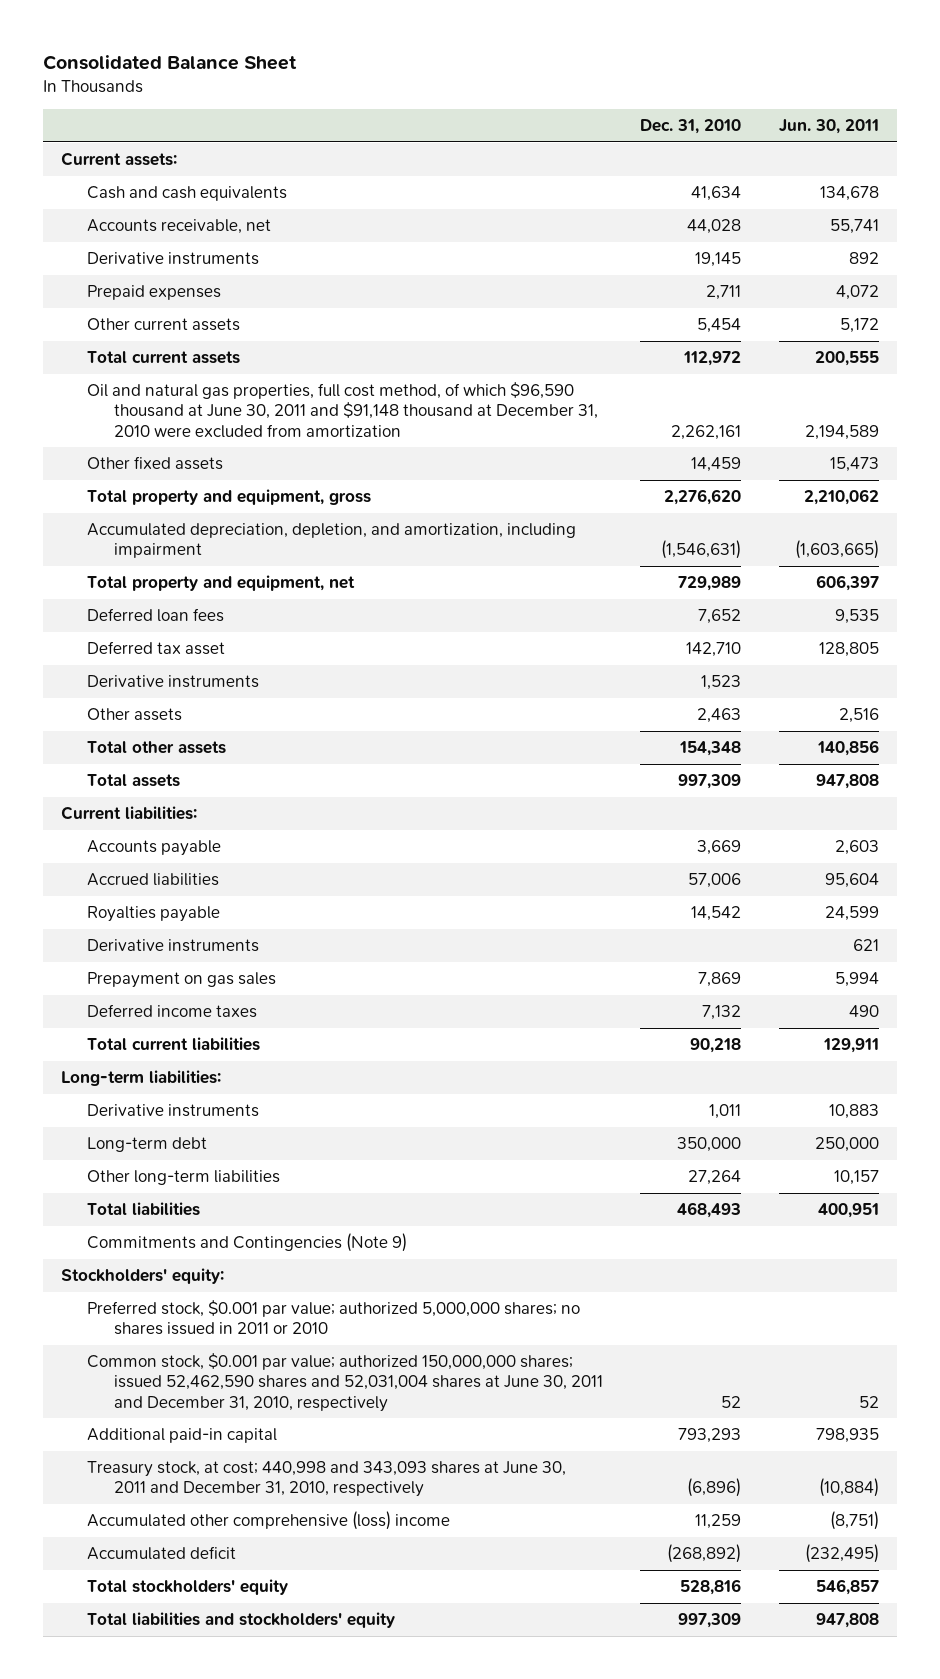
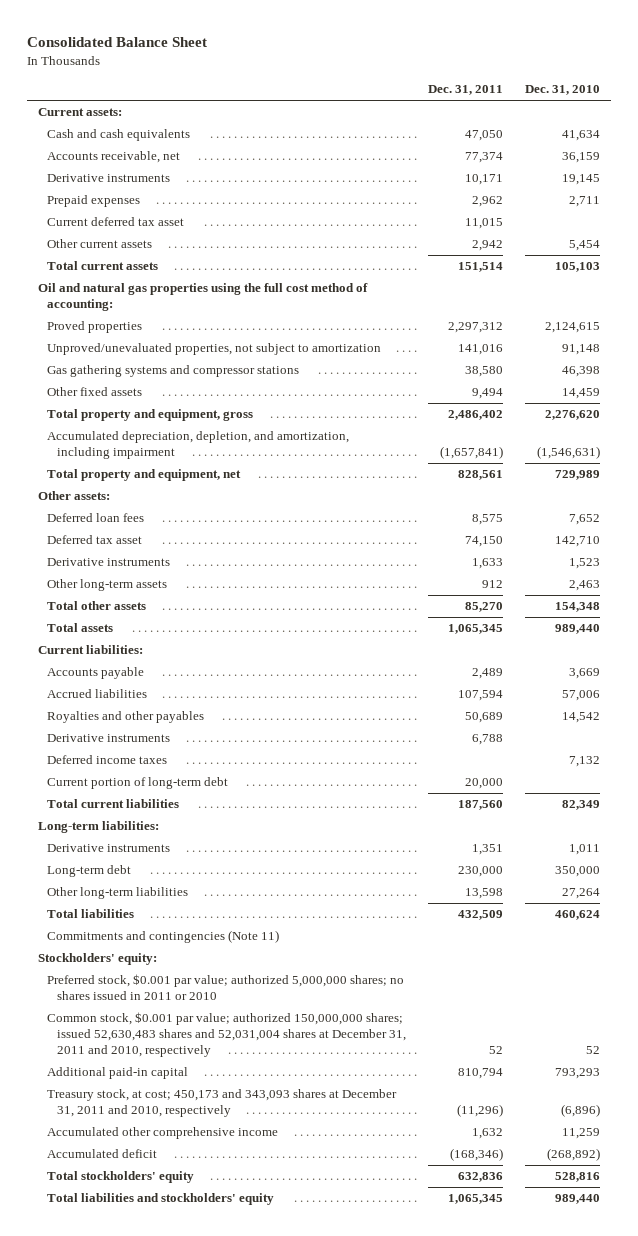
[778,119,879,135] Jun. 30, 2011 -> none
none -> [427,85,503,96] Dec. 31, 2011
[687,219,742,235] 44,028 -> [561,152,600,164] 36,159
none -> [47,217,185,227] Current deferred tax asset
[87,382,598,438] Oil and natural gas properties, full cost method, of which $96,590 thousand at June 30, 2011 and $91,148 thousand at December 31, 2010 were excluded from amortization -> none
[683,351,742,367] 112,972 -> [554,262,600,273] 105,103
none -> [37,283,368,312] Oil and natural gas properties using the full cost method of accounting:
none -> [47,321,143,334] Proved properties
none -> [47,343,382,356] Unproved/unevaluated properties, not subject to amortization
none -> [47,365,300,378] Gas gathering systems and compressor stations
none -> [37,491,110,501] Other assets:
[87,708,183,722] Other assets -> [47,579,168,592] Other long-term assets
[678,774,742,790] 997,309 -> [554,624,600,635] 989,440
[87,906,221,923] Royalties payable -> [47,711,205,724] Royalties and other payables
[87,972,277,989] Prepayment on gas sales -> none
none -> [47,777,229,790] Current portion of long-term debt
[690,1038,742,1054] 90,218 -> [561,800,600,811] 82,349
[677,1202,742,1219] 468,493 -> [554,910,600,921] 460,624
[87,1233,408,1253] Commitments and Contingencies (Note 9) -> [47,930,280,944] Commitments and contingencies (Note 11)
[87,1353,603,1412] Common stock, $0.001 par value; authorized 150,000,000 shares; issued 52,462,590 shares and 52,031,004 shares at June 30, 2011 and December 31, 2010, respectively -> [47,1012,406,1058] Common stock, $0.001 par value; authorized 150,000,000 shares; issued 52,630,483 shares and 52,031,004 shares at December 31, 2011 and 2010, respectively
[87,1461,567,1498] Treasury stock, at cost; 440,998 and 343,093 shares at June 30, 2011 and December 31, 2010, respectively -> [47,1089,398,1118] Treasury stock, at cost; 450,173 and 343,093 shares at December 31, 2011 and 2010, respectively
[87,1511,451,1531] Accumulated other comprehensive (loss) income -> [47,1127,279,1140] Accumulated other comprehensive income
[678,1613,742,1629] 997,309 -> [554,1194,600,1205] 989,440

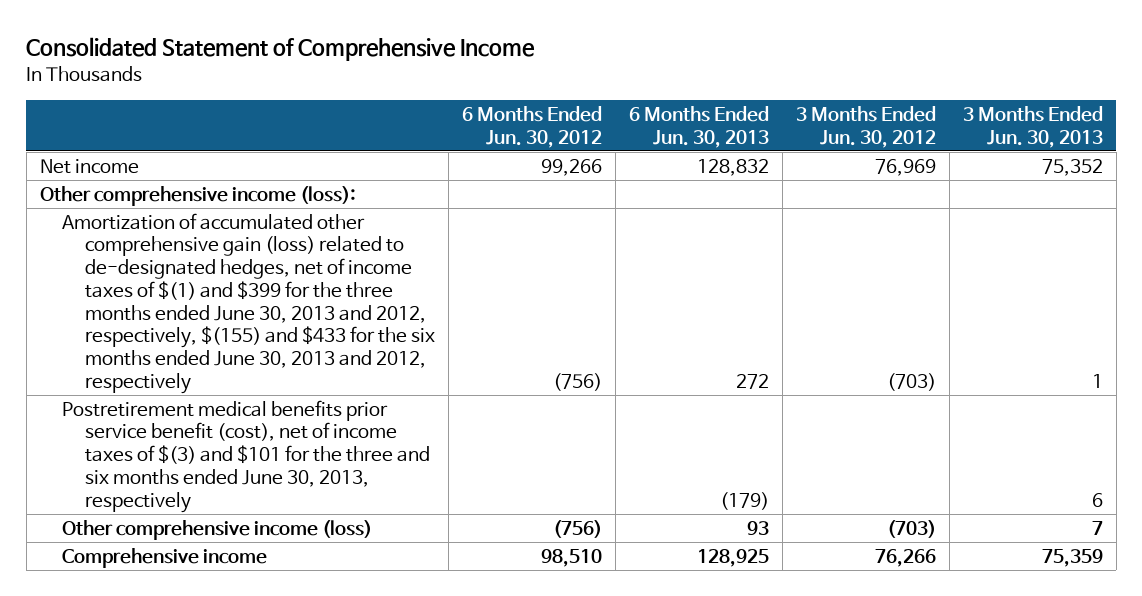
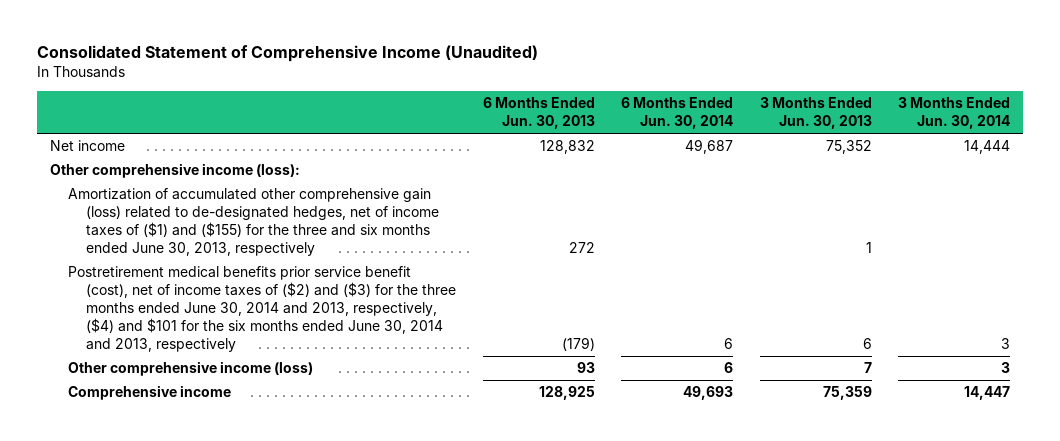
[26,37,536,62] Consolidated Statement of Comprehensive Income -> [36,45,538,63] Consolidated Statement of Comprehensive Income (Unaudited)
[461,105,602,148] 6 Months Ended Jun. 30, 2012 -> none
[795,105,936,148] 3 Months Ended Jun. 30, 2012 -> none
none -> [621,97,734,130] 6 Months Ended Jun. 30, 2014
none -> [897,97,1010,130] 3 Months Ended Jun. 30, 2014
[62,212,435,394] Amortization of accumulated other comprehensive gain (loss) related to de-designated hedges, net of income taxes of $(1) and $399 for the three months ended June 30, 2013 and 2012, respectively, $(155) and $433 for the six months ended June 30, 2013 and 2012, respectively -> [68,188,440,257] Amortization of accumulated other comprehensive gain (loss) related to de-designated hedges, net of income taxes of ($1) and ($155) for the three and six months ended June 30, 2013, respectively
[62,399,430,513] Postretirement medical benefits prior service benefit (cost), net of income taxes of $(3) and $101 for the three and six months ended June 30, 2013, respectively -> [68,266,457,353] Postretirement medical benefits prior service benefit (cost), net of income taxes of ($2) and ($3) for the three months ended June 30, 2014 and 2013, respectively, ($4) and $101 for the six months ended June 30, 2014 and 2013, respectively

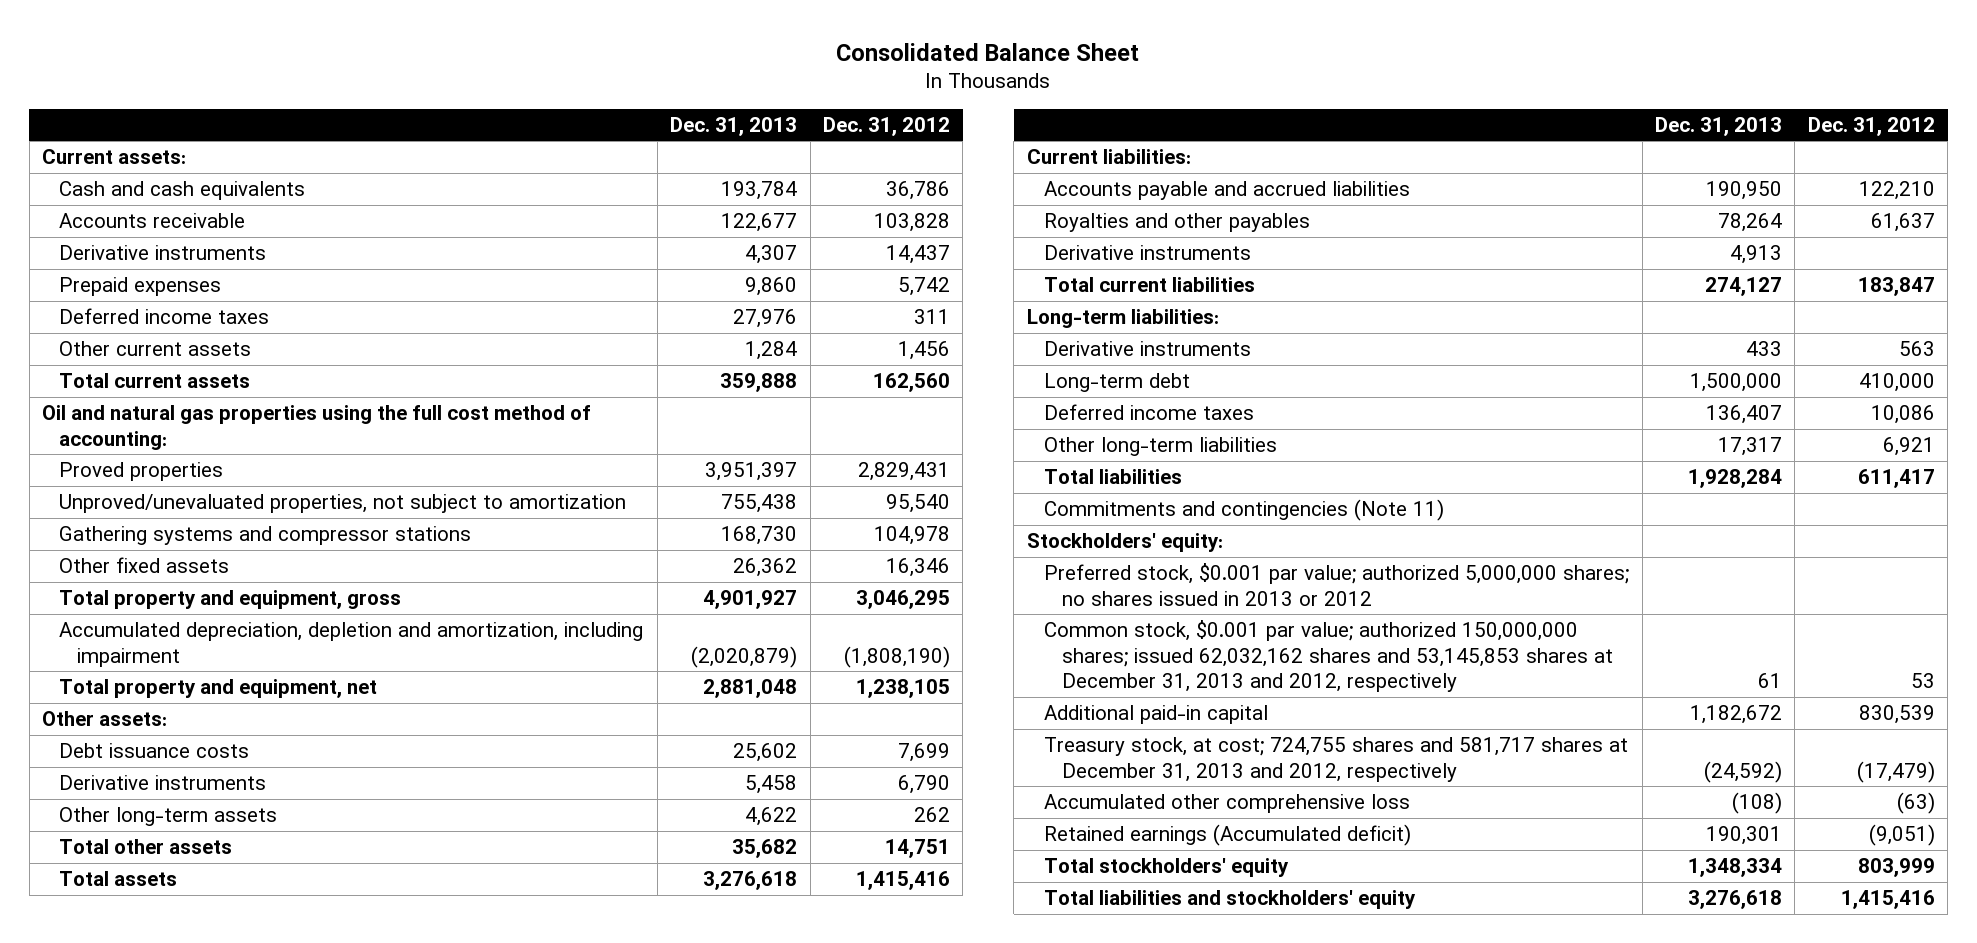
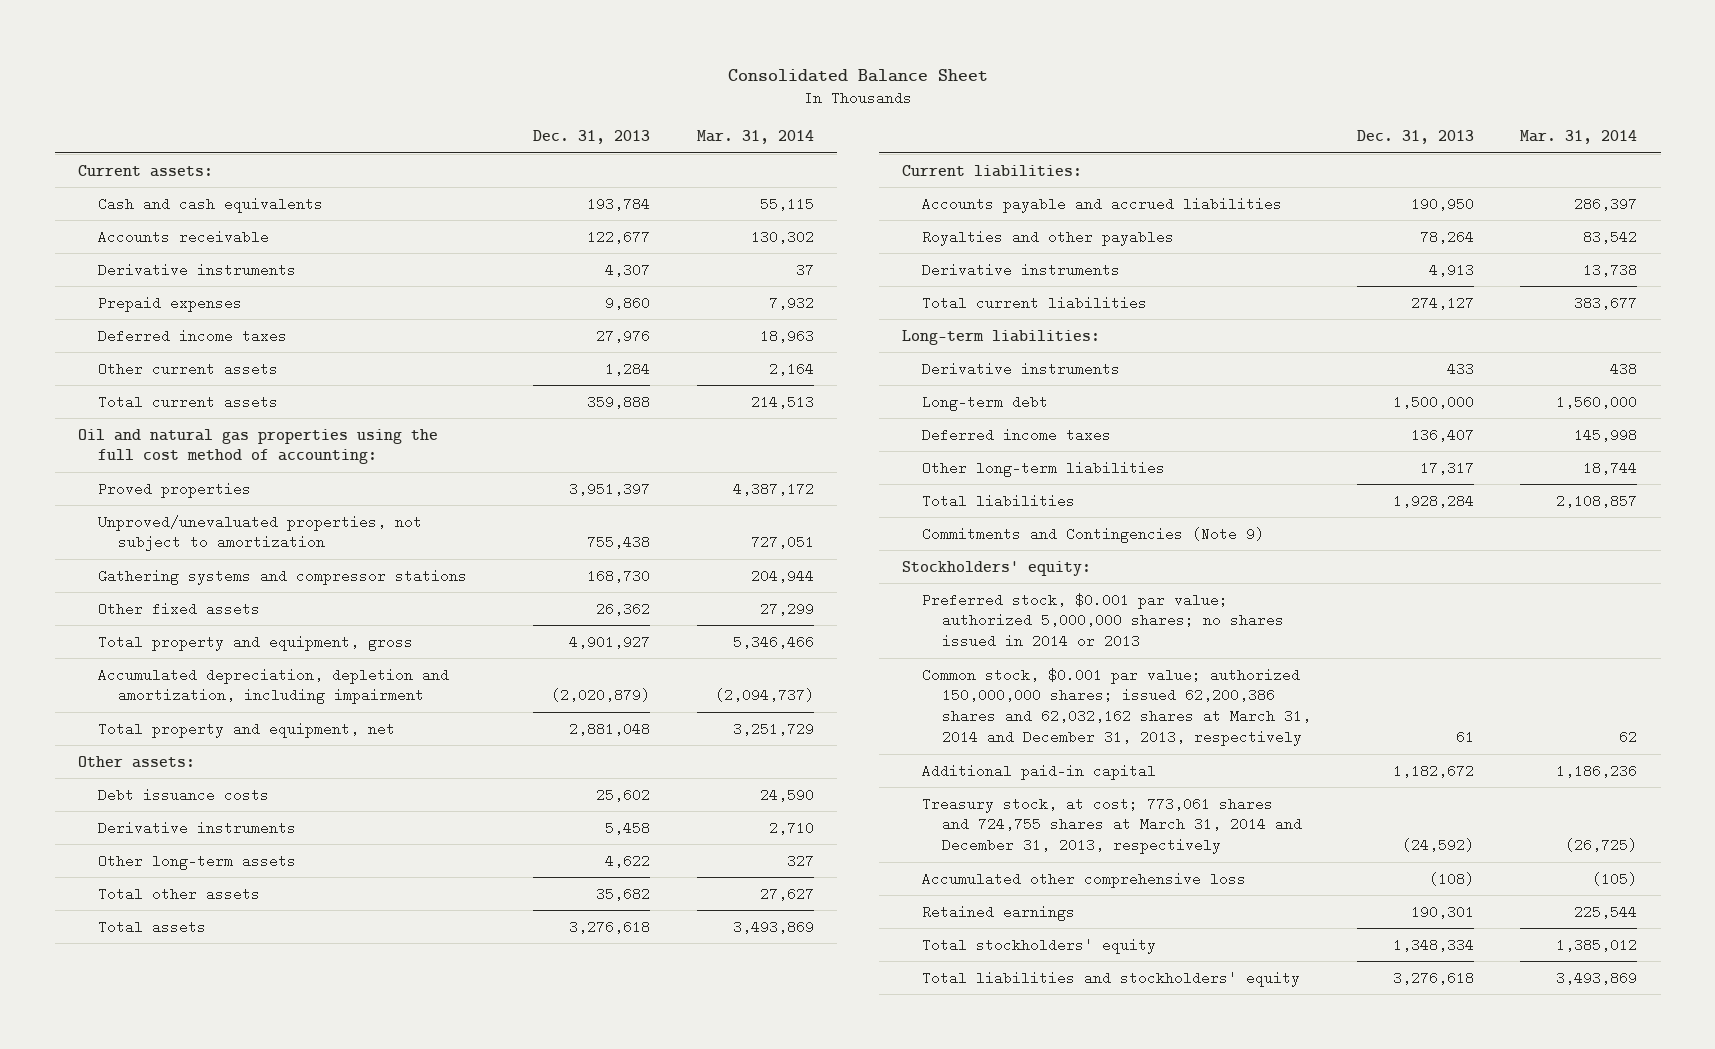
[823,116,951,136] Dec. 31, 2012 -> none
none -> [696,130,814,145] Mar. 31, 2014
[1044,498,1445,521] Commitments and contingencies (Note 11) -> [921,526,1264,543] Commitments and Contingencies (Note 9)
[1044,562,1630,606] Preferred stock, $0.001 par value; authorized 5,000,000 shares; no shares issued in 2013 or 2012 -> [921,592,1284,649] Preferred stock, $0.001 par value; authorized 5,000,000 shares; no shares issued in 2014 or 2013
[1044,619,1613,693] Common stock, $0.001 par value; authorized 150,000,000 shares; issued 62,032,162 shares and 53,145,853 shares at December 31, 2013 and 2012, respectively -> [921,667,1311,747] Common stock, $0.001 par value; authorized 150,000,000 shares; issued 62,200,386 shares and 62,032,162 shares at March 31, 2014 and December 31, 2013, respectively
[1044,736,1629,782] Treasury stock, at cost; 724,755 shares and 581,717 shares at December 31, 2013 and 2012, respectively -> [921,796,1302,855] Treasury stock, at cost; 773,061 shares and 724,755 shares at March 31, 2014 and December 31, 2013, respectively
[1044,823,1412,846] Retained earnings (Accumulated deficit) -> [921,904,1075,921] Retained earnings

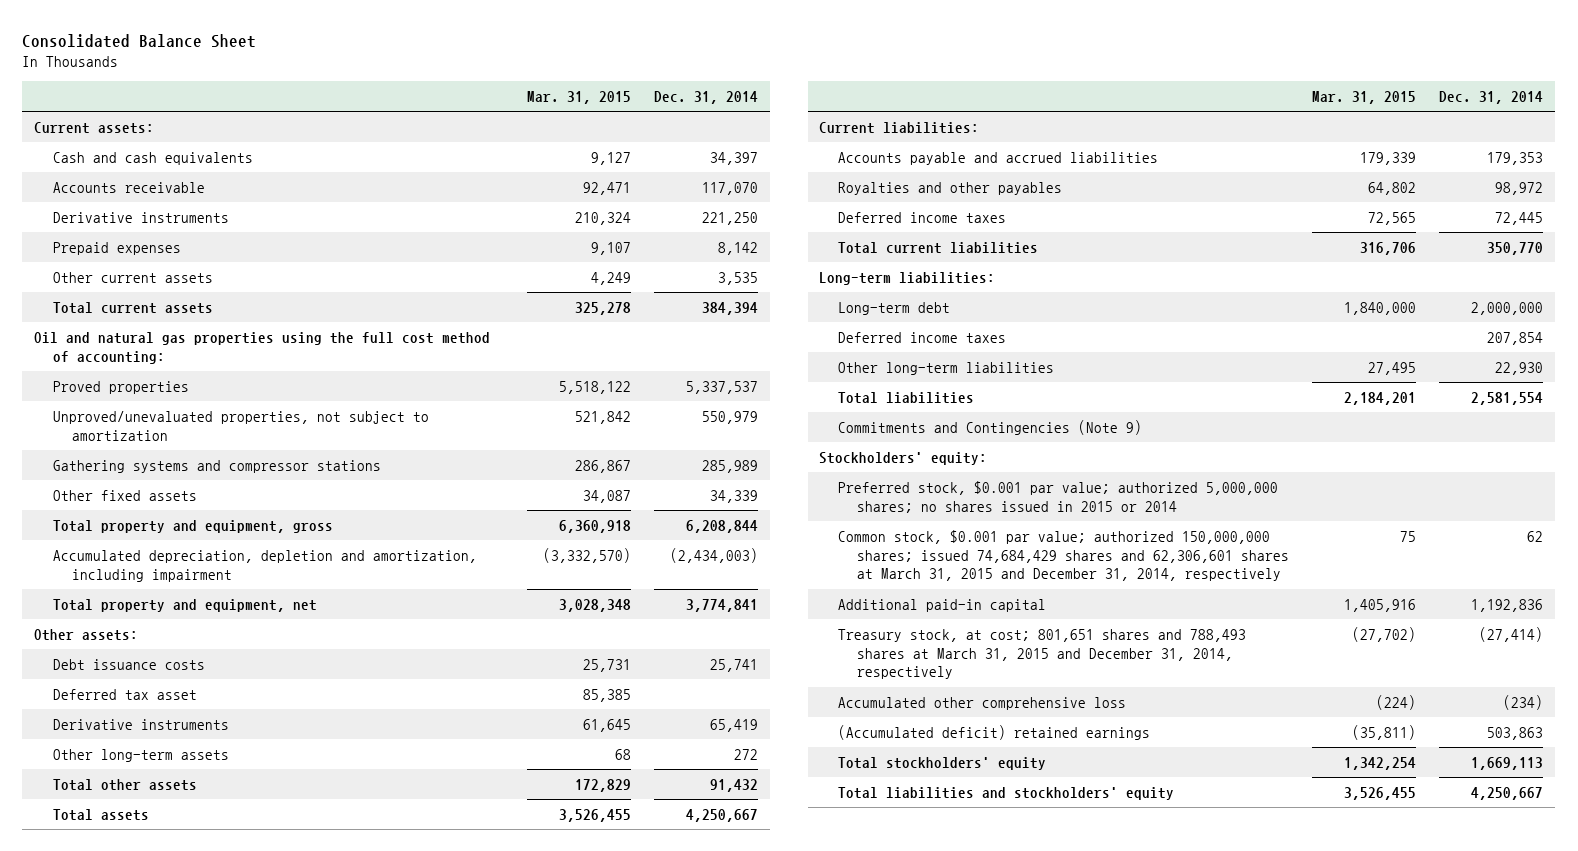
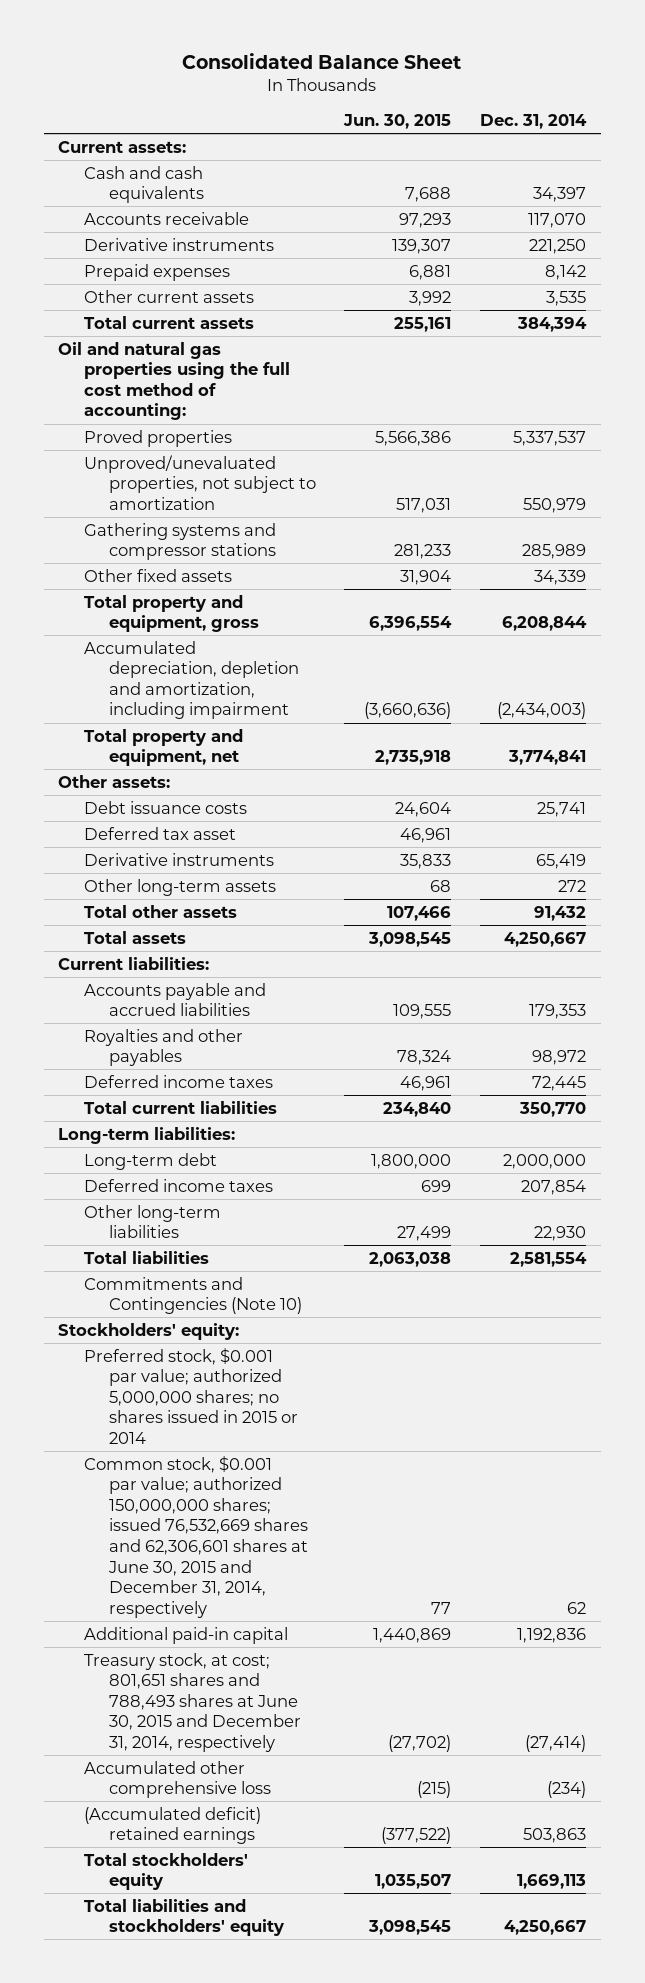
[527,91,632,105] Mar. 31, 2015 -> none
none -> [343,114,452,130] Jun. 30, 2015
[838,420,1143,436] Commitments and Contingencies (Note 9) -> [83,1276,302,1315] Commitments and Contingencies (Note 10)
[838,530,1289,582] Common stock, $0.001 par value; authorized 150,000,000 shares; issued 74,684,429 shares and 62,306,601 shares at March 31, 2015 and December 31, 2014, respectively -> [83,1455,308,1619] Common stock, $0.001 par value; authorized 150,000,000 shares; issued 76,532,669 shares and 62,306,601 shares at June 30, 2015 and December 31, 2014, respectively
[838,629,1247,680] Treasury stock, at cost; 801,651 shares and 788,493 shares at March 31, 2015 and December 31, 2014, respectively -> [83,1652,301,1753] Treasury stock, at cost; 801,651 shares and 788,493 shares at June 30, 2015 and December 31, 2014, respectively

